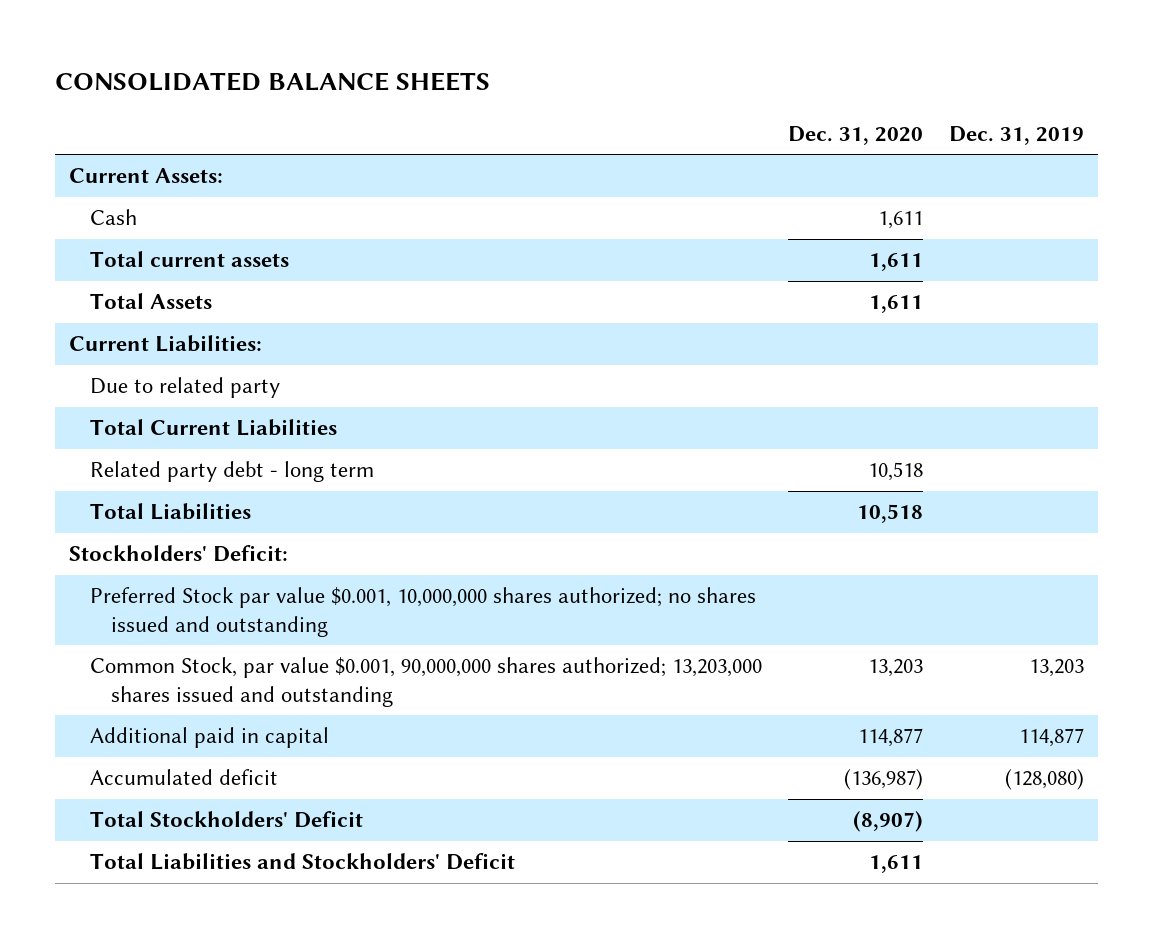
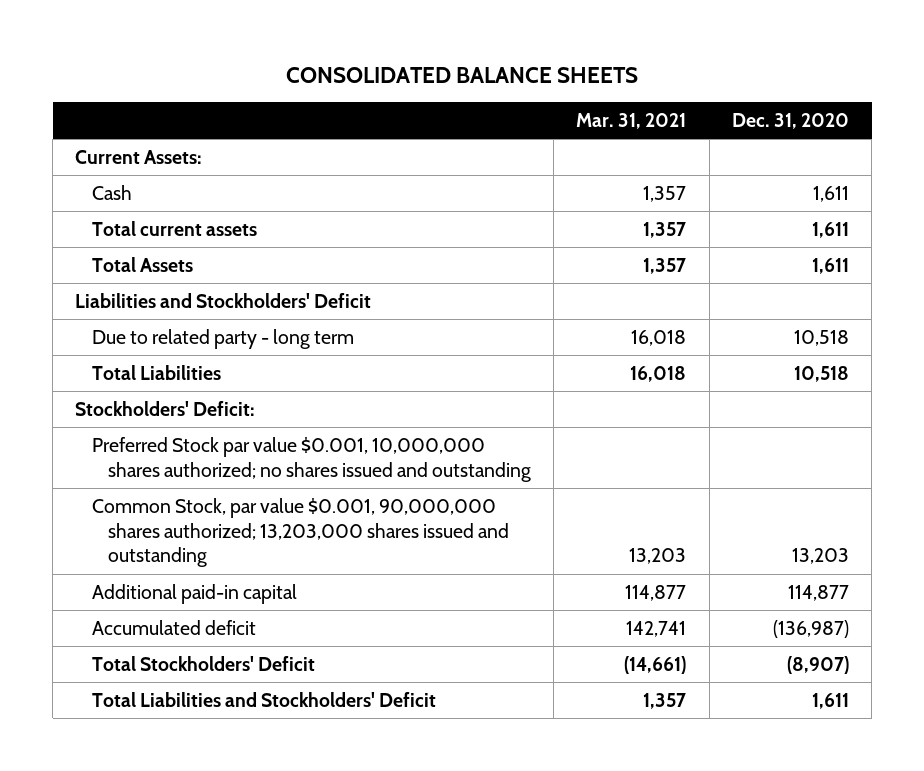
[949,125,1085,145] Dec. 31, 2019 -> none
none -> [576,113,687,130] Mar. 31, 2021
[68,335,262,353] Current Liabilities: -> none
[89,377,280,399] Due to related party -> none
[89,419,337,437] Total Current Liabilities -> none
none -> [75,292,372,308] Liabilities and Stockholders' Deficit
[89,461,374,483] Related party debt - long term -> [91,328,354,349] Due to related party - long term
[89,727,329,749] Additional paid in capital -> [91,583,297,604] Additional paid-in capital

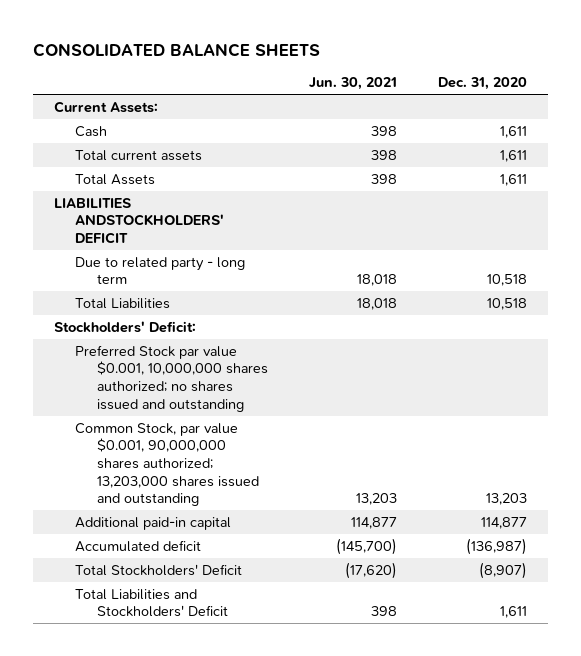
[576,113,687,130] Mar. 31, 2021 -> none
none -> [309,77,398,91] Jun. 30, 2021
[75,292,372,308] Liabilities and Stockholders' Deficit -> [53,197,225,245] LIABILITIES ANDSTOCKHOLDERS' DEFICIT

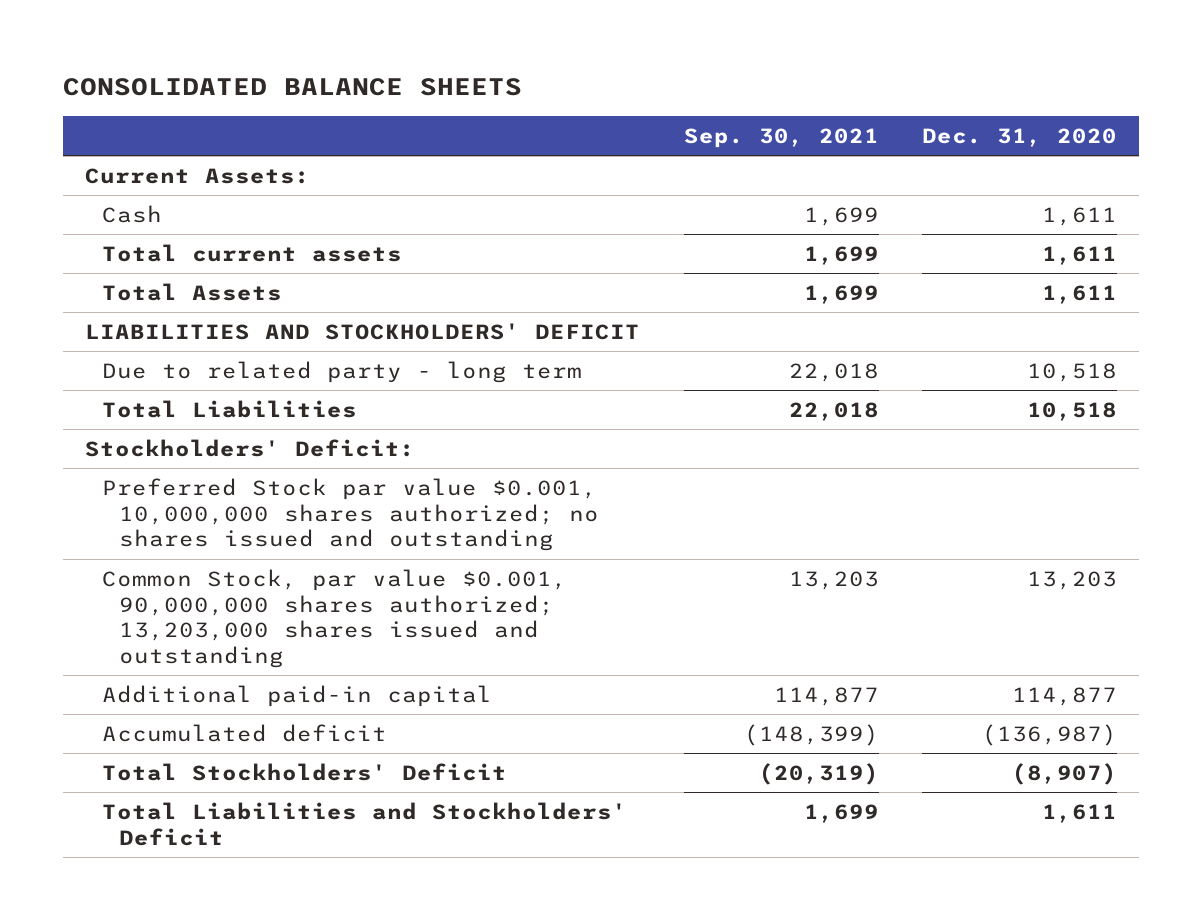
[309,77,398,91] Jun. 30, 2021 -> none
none -> [683,127,879,148] Sep. 30, 2021
[53,197,225,245] LIABILITIES ANDSTOCKHOLDERS' DEFICIT -> [85,322,641,340] LIABILITIES AND STOCKHOLDERS' DEFICIT

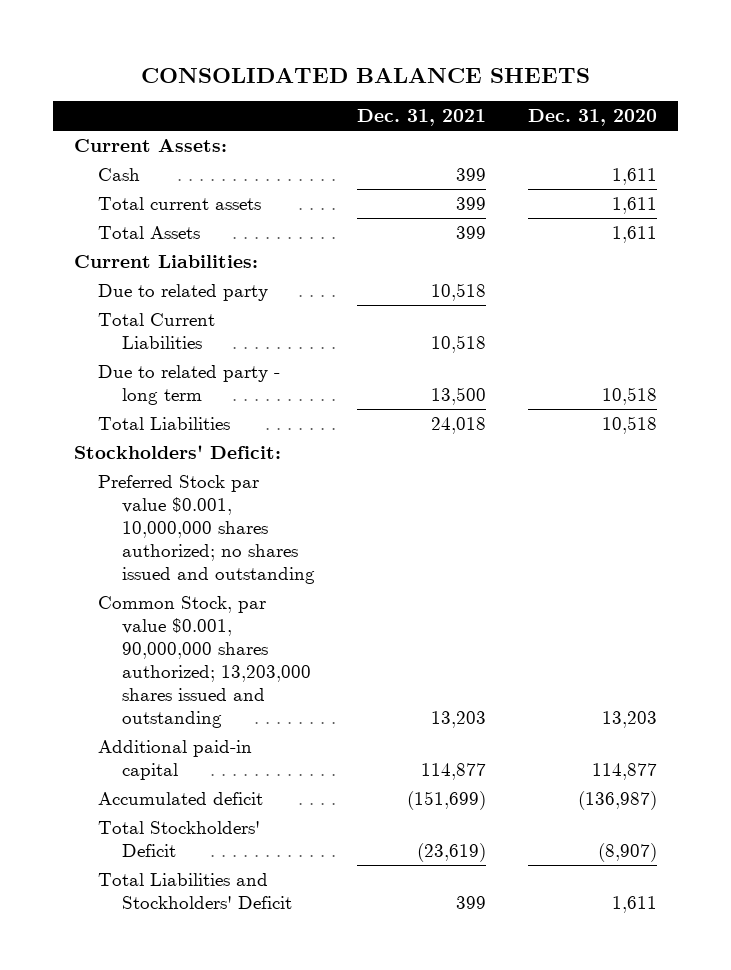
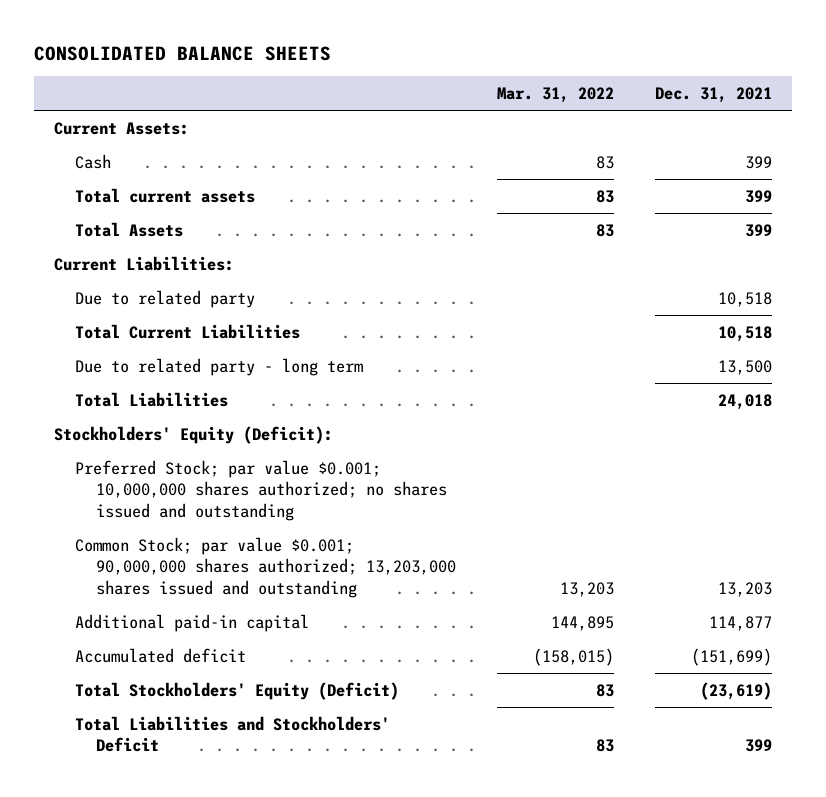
[527,109,657,127] Dec. 31, 2020 -> none
none -> [496,87,614,104] Mar. 31, 2022
[74,444,282,459] Stockholders' Deficit: -> [54,425,334,444] Stockholders' Equity (Deficit):
[98,474,316,584] Preferred Stock par value $0.001, 10,000,000 shares authorized; no shares issued and outstanding -> [74,459,447,521] Preferred Stock; par value $0.001; 10,000,000 shares authorized; no shares issued and outstanding
[98,595,312,728] Common Stock, par value $0.001, 90,000,000 shares authorized; 13,203,000 shares issued and outstanding -> [74,536,456,598] Common Stock; par value $0.001; 90,000,000 shares authorized; 13,203,000 shares issued and outstanding
[98,820,261,857] Total Stockholders' Deficit -> [74,681,399,700] Total Stockholders' Equity (Deficit)

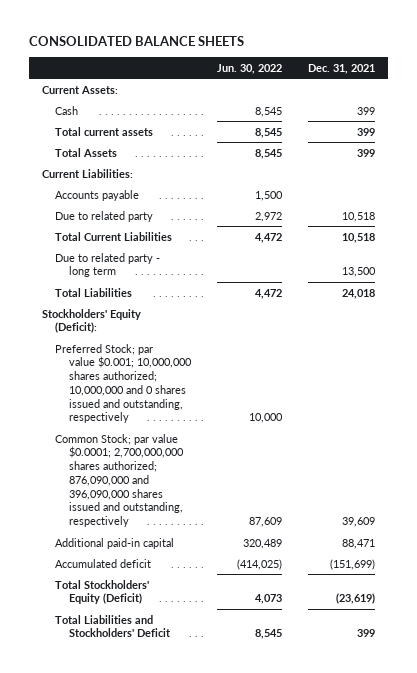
[496,87,614,104] Mar. 31, 2022 -> none
none -> [217,63,283,74] Jun. 30, 2022
none -> [55,189,140,201] Accounts payable
[74,459,447,521] Preferred Stock; par value $0.001; 10,000,000 shares authorized; no shares issued and outstanding -> [55,343,193,424] Preferred Stock; par value $0.001; 10,000,000 shares authorized; 10,000,000 and 0 shares issued and outstanding, respectively
[74,536,456,598] Common Stock; par value $0.001; 90,000,000 shares authorized; 13,203,000 shares issued and outstanding -> [55,433,185,528] Common Stock; par value $0.0001; 2,700,000,000 shares authorized; 876,090,000 and 396,090,000 shares issued and outstanding, respectively
[717,581,772,597] 13,203 -> [342,517,376,528] 39,609
[708,615,772,631] 114,877 -> [342,538,376,549] 88,471

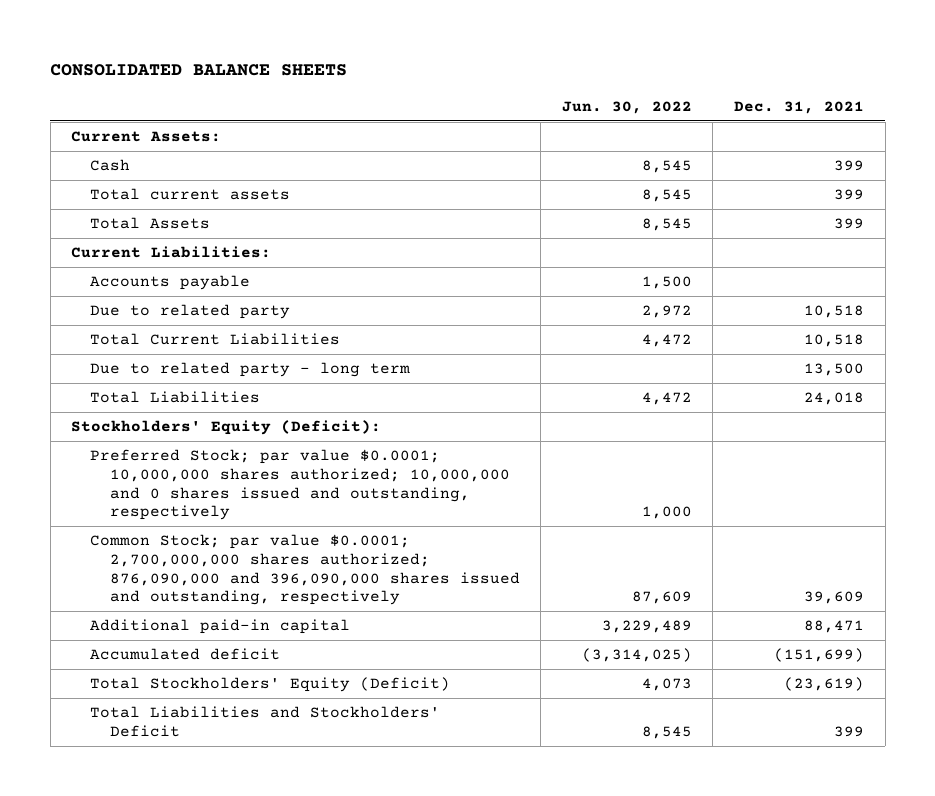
[55,343,193,424] Preferred Stock; par value $0.001; 10,000,000 shares authorized; 10,000,000 and 0 shares issued and outstanding, respectively -> [90,449,510,521] Preferred Stock; par value $0.0001; 10,000,000 shares authorized; 10,000,000 and 0 shares issued and outstanding, respectively
[249,413,284,424] 10,000 -> [641,506,692,520] 1,000
[243,538,283,549] 320,489 -> [601,620,692,634] 3,229,489
[237,558,283,570] (414,025) -> [581,648,692,663] (3,314,025)

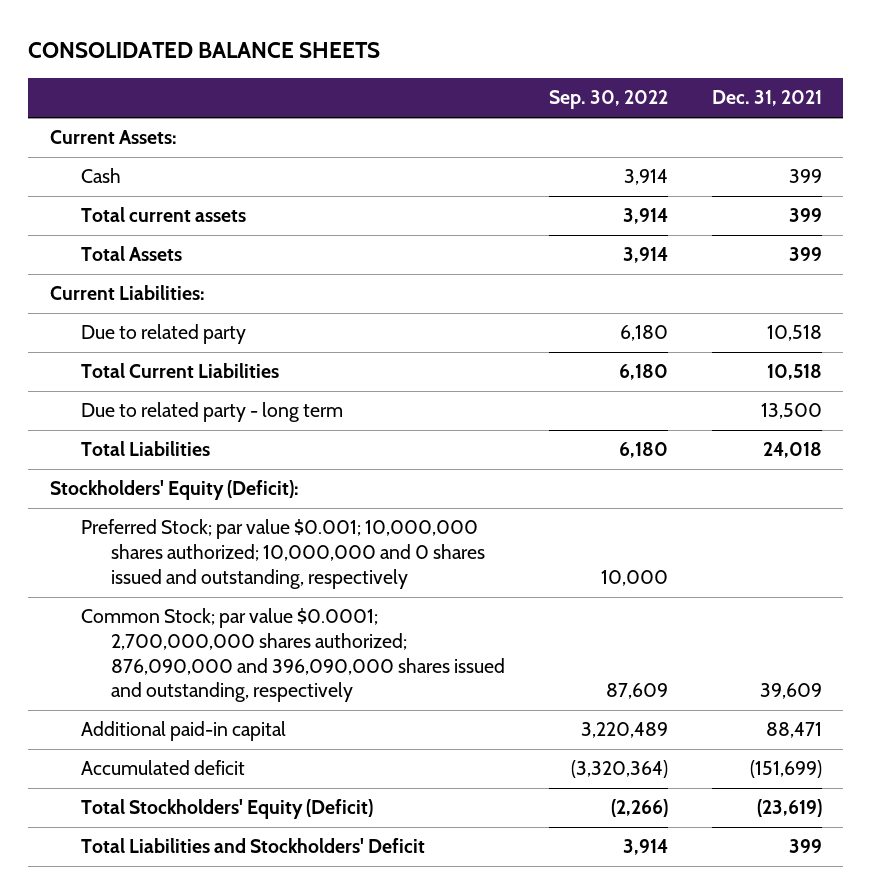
[561,100,692,114] Jun. 30, 2022 -> none
none -> [548,90,668,110] Sep. 30, 2022
[90,275,251,291] Accounts payable -> none
[90,449,510,521] Preferred Stock; par value $0.0001; 10,000,000 shares authorized; 10,000,000 and 0 shares issued and outstanding, respectively -> [80,519,486,589] Preferred Stock; par value $0.001; 10,000,000 shares authorized; 10,000,000 and 0 shares issued and outstanding, respectively

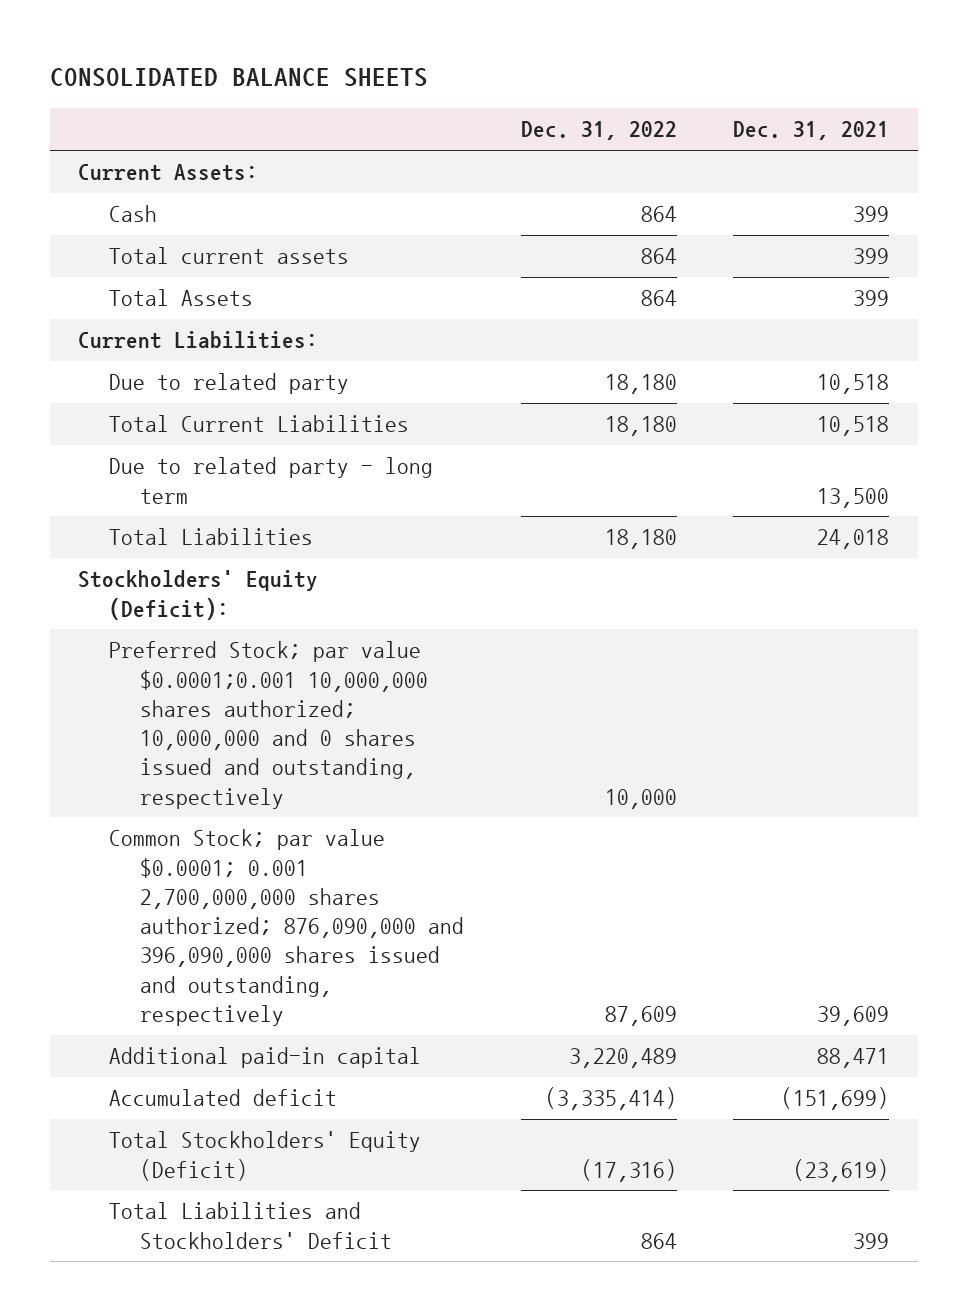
[548,90,668,110] Sep. 30, 2022 -> none
none -> [520,121,677,141] Dec. 31, 2022
[80,519,486,589] Preferred Stock; par value $0.001; 10,000,000 shares authorized; 10,000,000 and 0 shares issued and outstanding, respectively -> [108,641,428,809] Preferred Stock; par value $0.0001;0.001 10,000,000 shares authorized; 10,000,000 and 0 shares issued and outstanding, respectively
[80,608,506,703] Common Stock; par value $0.0001; 2,700,000,000 shares authorized; 876,090,000 and 396,090,000 shares issued and outstanding, respectively -> [108,829,464,1026] Common Stock; par value $0.0001; 0.001 2,700,000,000 shares authorized; 876,090,000 and 396,090,000 shares issued and outstanding, respectively

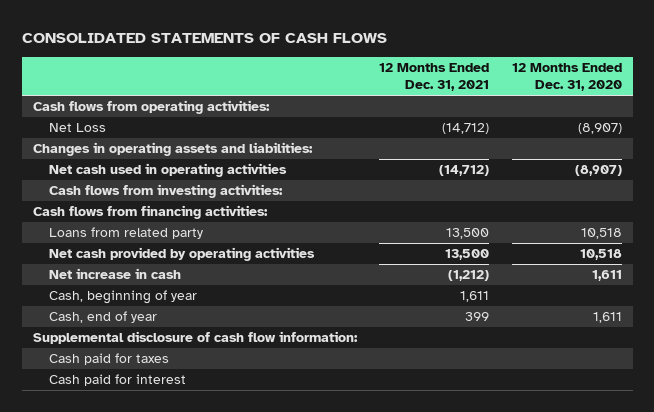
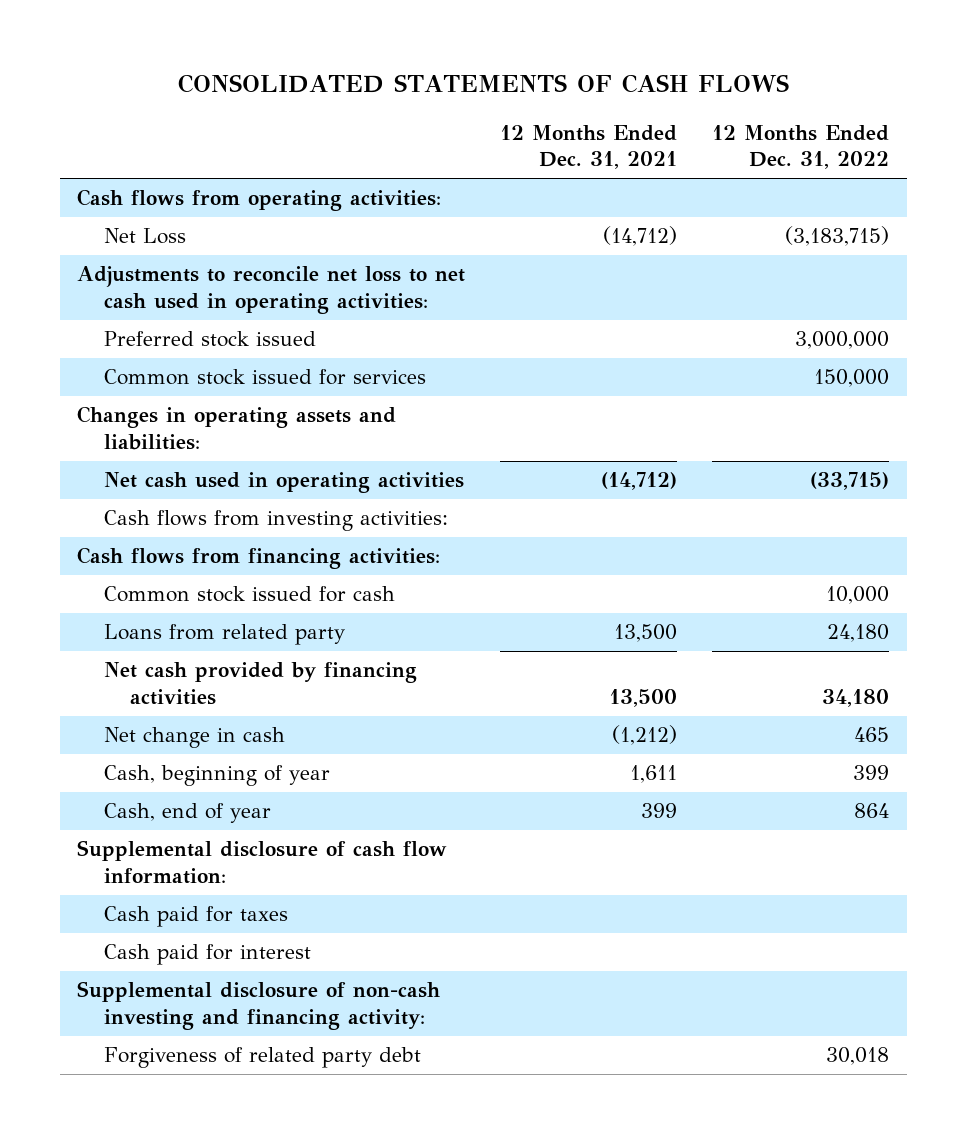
[511,63,622,92] 12 Months Ended Dec. 31, 2020 -> none
none -> [712,124,890,170] 12 Months Ended Dec. 31, 2022
none -> [77,266,466,315] Adjustments to reconcile net loss to net cash used in operating activities:
none -> [103,331,316,348] Preferred stock issued
none -> [103,369,426,386] Common stock issued for services
none -> [103,586,395,603] Common stock issued for cash
[48,247,315,262] Net cash provided by operating activities -> [103,662,417,706] Net cash provided by financing activities
[48,268,181,280] Net increase in cash -> [103,727,285,749] Net change in cash
none -> [77,981,441,1031] Supplemental disclosure of non-cash investing and financing activity:
none -> [103,1047,421,1069] Forgiveness of related party debt

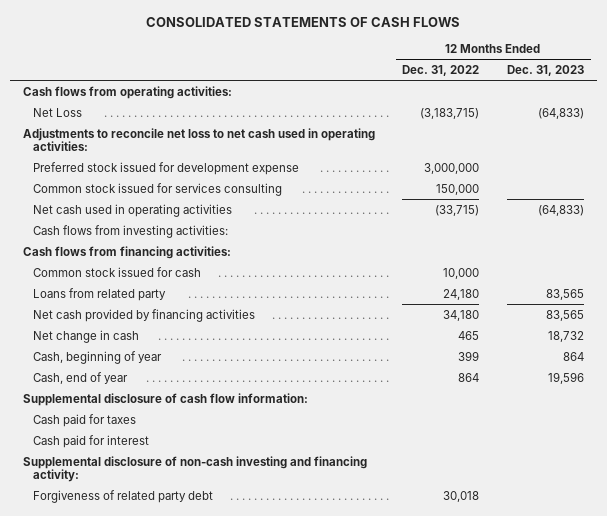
[500,124,678,170] 12 Months Ended Dec. 31, 2021 -> none
none -> [506,64,584,76] Dec. 31, 2023
[77,406,397,451] Changes in operating assets and liabilities: -> none
[103,331,316,348] Preferred stock issued -> [32,161,299,175] Preferred stock issued for development expense
[103,369,426,386] Common stock issued for services -> [32,182,282,196] Common stock issued for services consulting

